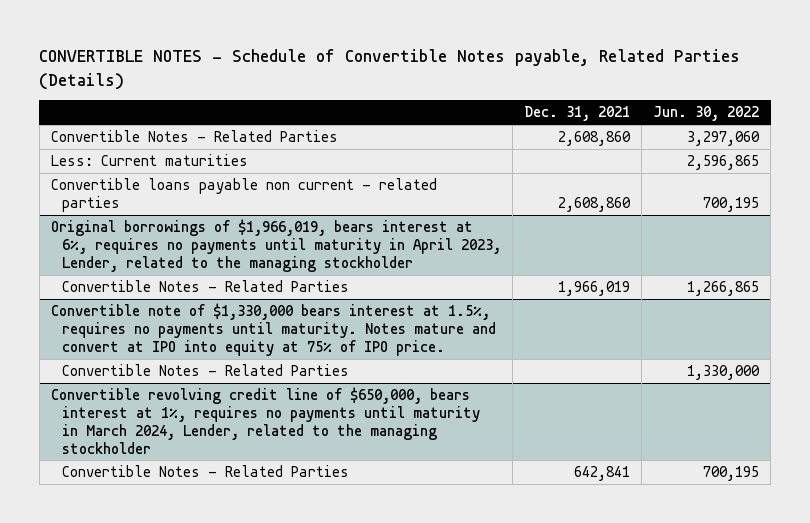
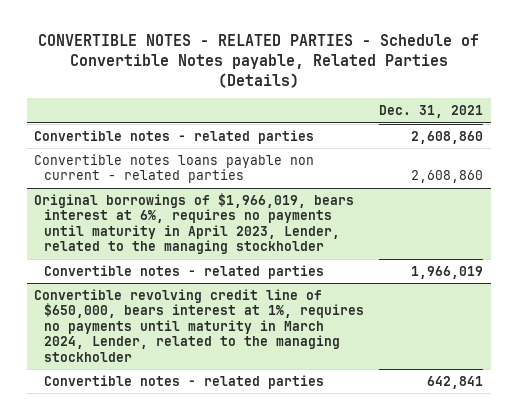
[39,49,741,90] CONVERTIBLE NOTES - Schedule of Convertible Notes payable, Related Parties (Details) -> [37,34,479,88] CONVERTIBLE NOTES - RELATED PARTIES - Schedule of Convertible Notes payable, Related Parties (Details)
[653,106,760,122] Jun. 30, 2022 -> none
[50,154,248,167] Less: Current maturities -> none
[50,130,338,143] Convertible Notes - Related Parties -> [34,129,315,144] Convertible notes - related parties
[50,178,437,212] Convertible loans payable non current - related parties -> [34,153,315,184] Convertible notes loans payable non current - related parties
[50,303,496,356] Convertible note of $1,330,000 bears interest at 1.5%, requires no payments until maturity. Notes mature and convert at IPO into equity at 75% of IPO price. -> none
[61,364,349,377] Convertible Notes - Related Parties -> none
[61,280,349,293] Convertible Notes - Related Parties -> [44,264,325,279] Convertible notes - related parties
[61,465,349,478] Convertible Notes - Related Parties -> [44,374,325,389] Convertible notes - related parties

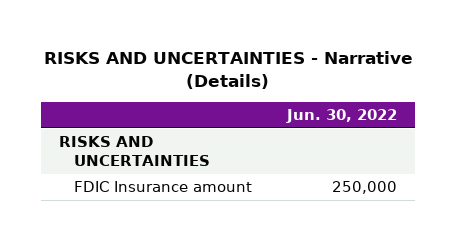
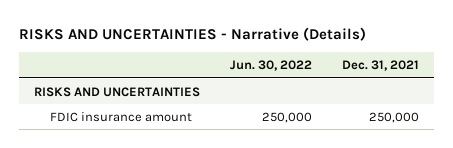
none -> [341,60,419,72] Dec. 31, 2021
[74,181,253,193] FDIC Insurance amount -> [49,111,192,122] FDIC insurance amount

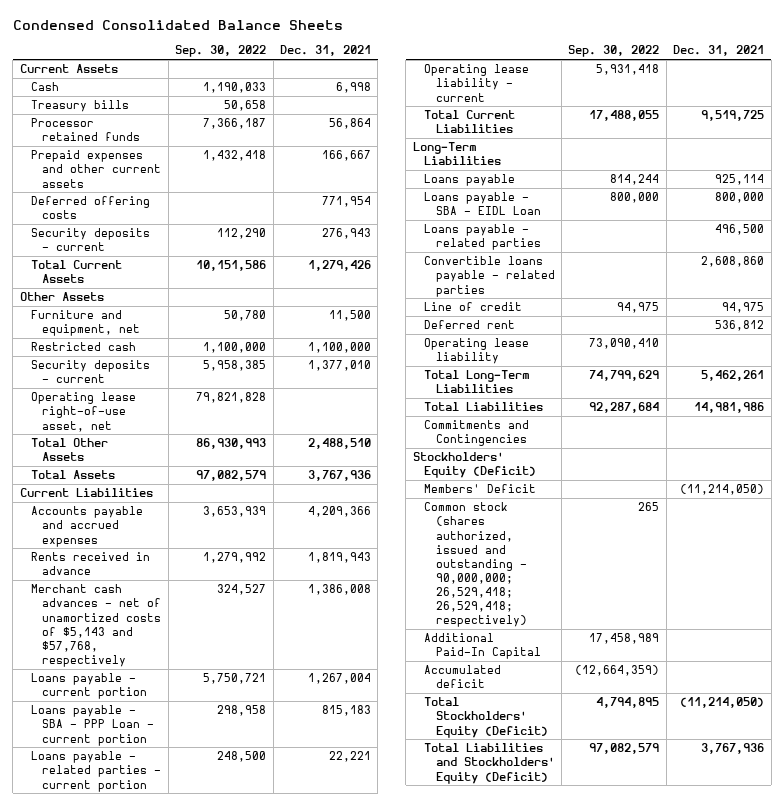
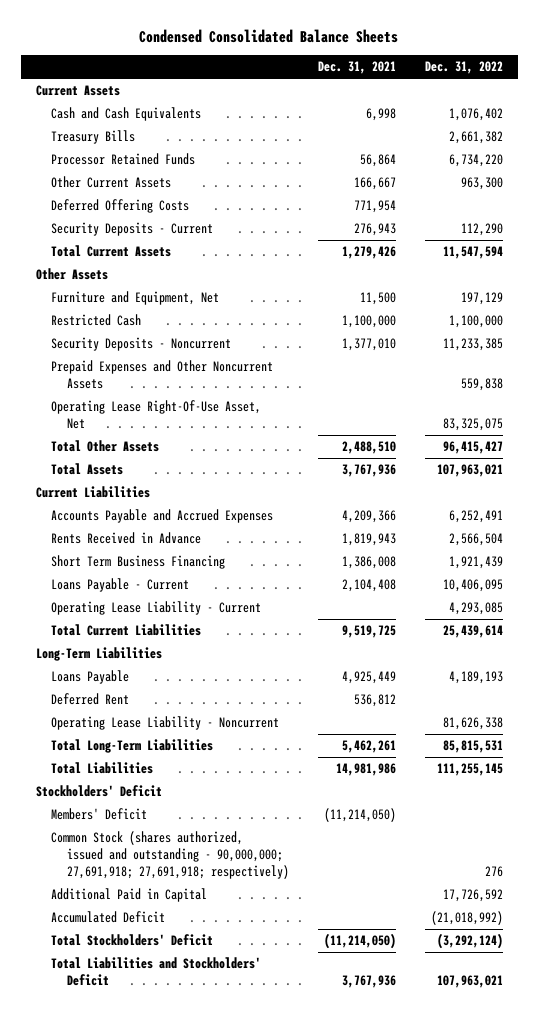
[175,45,267,58] Sep. 30, 2022 -> none
none -> [425,61,504,75] Dec. 31, 2022
[30,82,59,92] Cash -> [51,106,202,121] Cash and Cash Equivalents
[30,100,129,113] Treasury bills -> [51,129,136,144] Treasury Bills
[30,118,141,142] Processor retained funds -> [51,152,196,165] Processor Retained Funds
[30,150,162,188] Prepaid expenses and other current assets -> [51,175,172,188] Other Current Assets
[30,196,150,220] Deferred offering costs -> [51,198,190,213] Deferred Offering Costs
[30,228,150,252] Security deposits - current -> [51,221,214,236] Security Deposits - Current
[30,310,141,337] Furniture and equipment, net -> [51,290,220,305] Furniture and Equipment, Net
[30,342,136,352] Restricted cash -> [51,313,142,326] Restricted Cash
[30,360,150,384] Security deposits - current -> [51,336,232,351] Security Deposits - Noncurrent
none -> [51,359,274,390] Prepaid Expenses and Other Noncurrent Assets
[30,392,136,432] Operating lease right-of-use asset, net -> [51,399,262,430] Operating Lease Right-Of-Use Asset, Net
[30,705,155,746] Loans payable - SBA - PPP Loan - current portion -> none
[30,751,162,792] Loans payable - related parties - current portion -> none
[30,506,143,547] Accounts payable and accrued expenses -> [51,508,274,523] Accounts Payable and Accrued Expenses
[30,552,150,576] Rents received in advance -> [51,531,202,544] Rents Received in Advance
[30,584,162,667] Merchant cash advances - net of unamortized costs of $5,143 and $57,768, respectively -> [51,554,226,569] Short Term Business Financing
[30,673,148,700] Loans payable - current portion -> [51,577,190,592] Loans Payable - Current
[308,673,372,685] 1,267,004 -> [341,578,396,592] 2,104,408
[424,64,530,102] Operating lease liability - current -> [51,600,262,615] Operating Lease Liability - Current
[424,192,541,216] Loans payable - SBA - EIDL Loan -> none
[424,224,541,251] Loans payable - related parties -> none
[424,256,555,297] Convertible loans payable - related parties -> none
[424,302,523,312] Line of credit -> none
[424,174,516,187] Loans payable -> [51,669,130,684] Loans Payable
[715,174,765,186] 925,114 -> [341,670,396,684] 4,925,449
[424,320,516,330] Deferred rent -> [51,692,130,705] Deferred Rent
[424,338,530,365] Operating lease liability -> [51,715,280,730] Operating Lease Liability - Noncurrent
[424,420,530,447] Commitments and Contingencies -> none
[412,452,537,479] Stockholders' Equity (Deficit) -> [35,784,162,797] Stockholders' Deficit
[424,502,527,628] Common stock (shares authorized, issued and outstanding - 90,000,000; 26,529,418; 26,529,418; respectively) -> [51,830,289,880] Common Stock (shares authorized, issued and outstanding - 90,000,000; 27,691,918; 27,691,918; respectively)
[424,633,541,660] Additional Paid-In Capital -> [51,887,208,902] Additional Paid in Capital
[424,665,502,689] Accumulated deficit -> [51,910,166,923] Accumulated Deficit
[424,697,548,738] Total Stockholders' Equity (Deficit) -> [51,933,214,946] Total Stockholders' Deficit
[424,743,555,784] Total Liabilities and Stockholders' Equity (Deficit) -> [51,956,262,987] Total Liabilities and Stockholders' Deficit

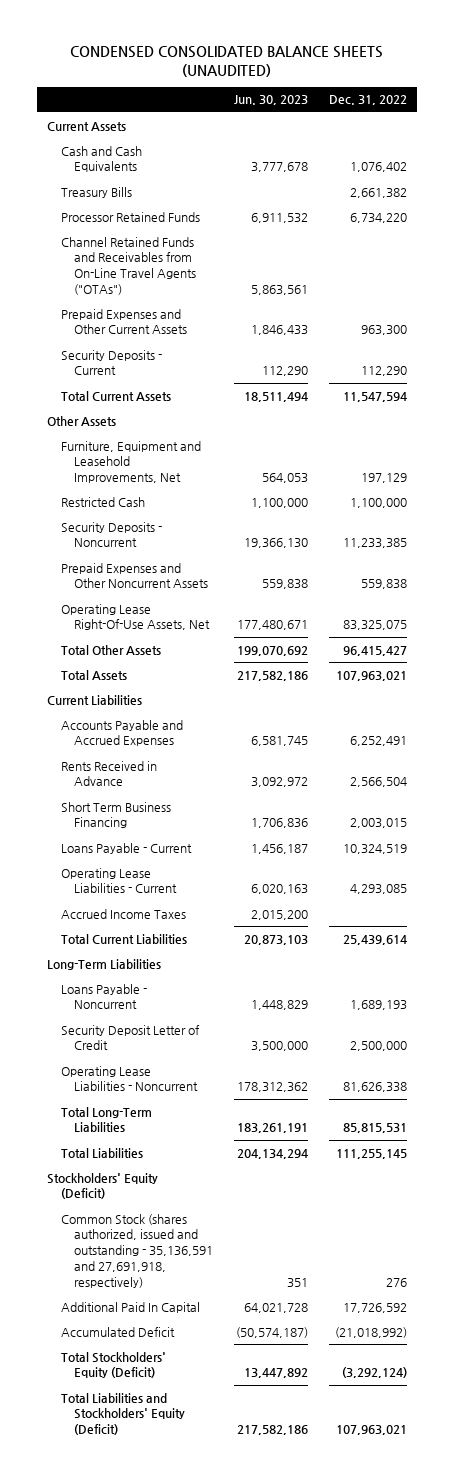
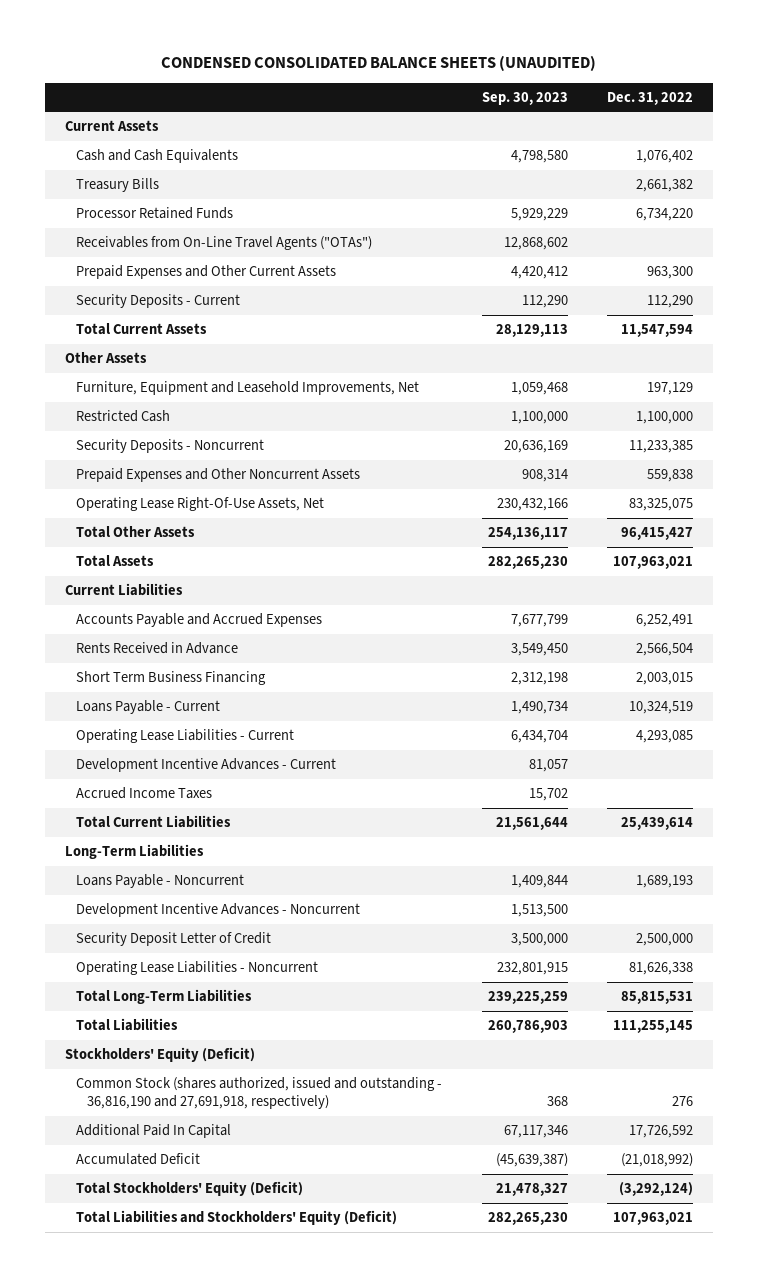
[233,95,308,106] Jun. 30, 2023 -> none
none -> [481,91,568,105] Sep. 30, 2023
[60,236,197,295] Channel Retained Funds and Receivables from On-Line Travel Agents ("OTAs") -> [75,236,372,251] Receivables from On-Line Travel Agents ("OTAs")
none -> [75,758,336,773] Development Incentive Advances - Current
none -> [75,903,360,918] Development Incentive Advances - Noncurrent
[60,1213,214,1288] Common Stock (shares authorized, issued and outstanding - 35,136,591 and 27,691,918, respectively) -> [75,1077,442,1110] Common Stock (shares authorized, issued and outstanding - 36,816,190 and 27,691,918, respectively)

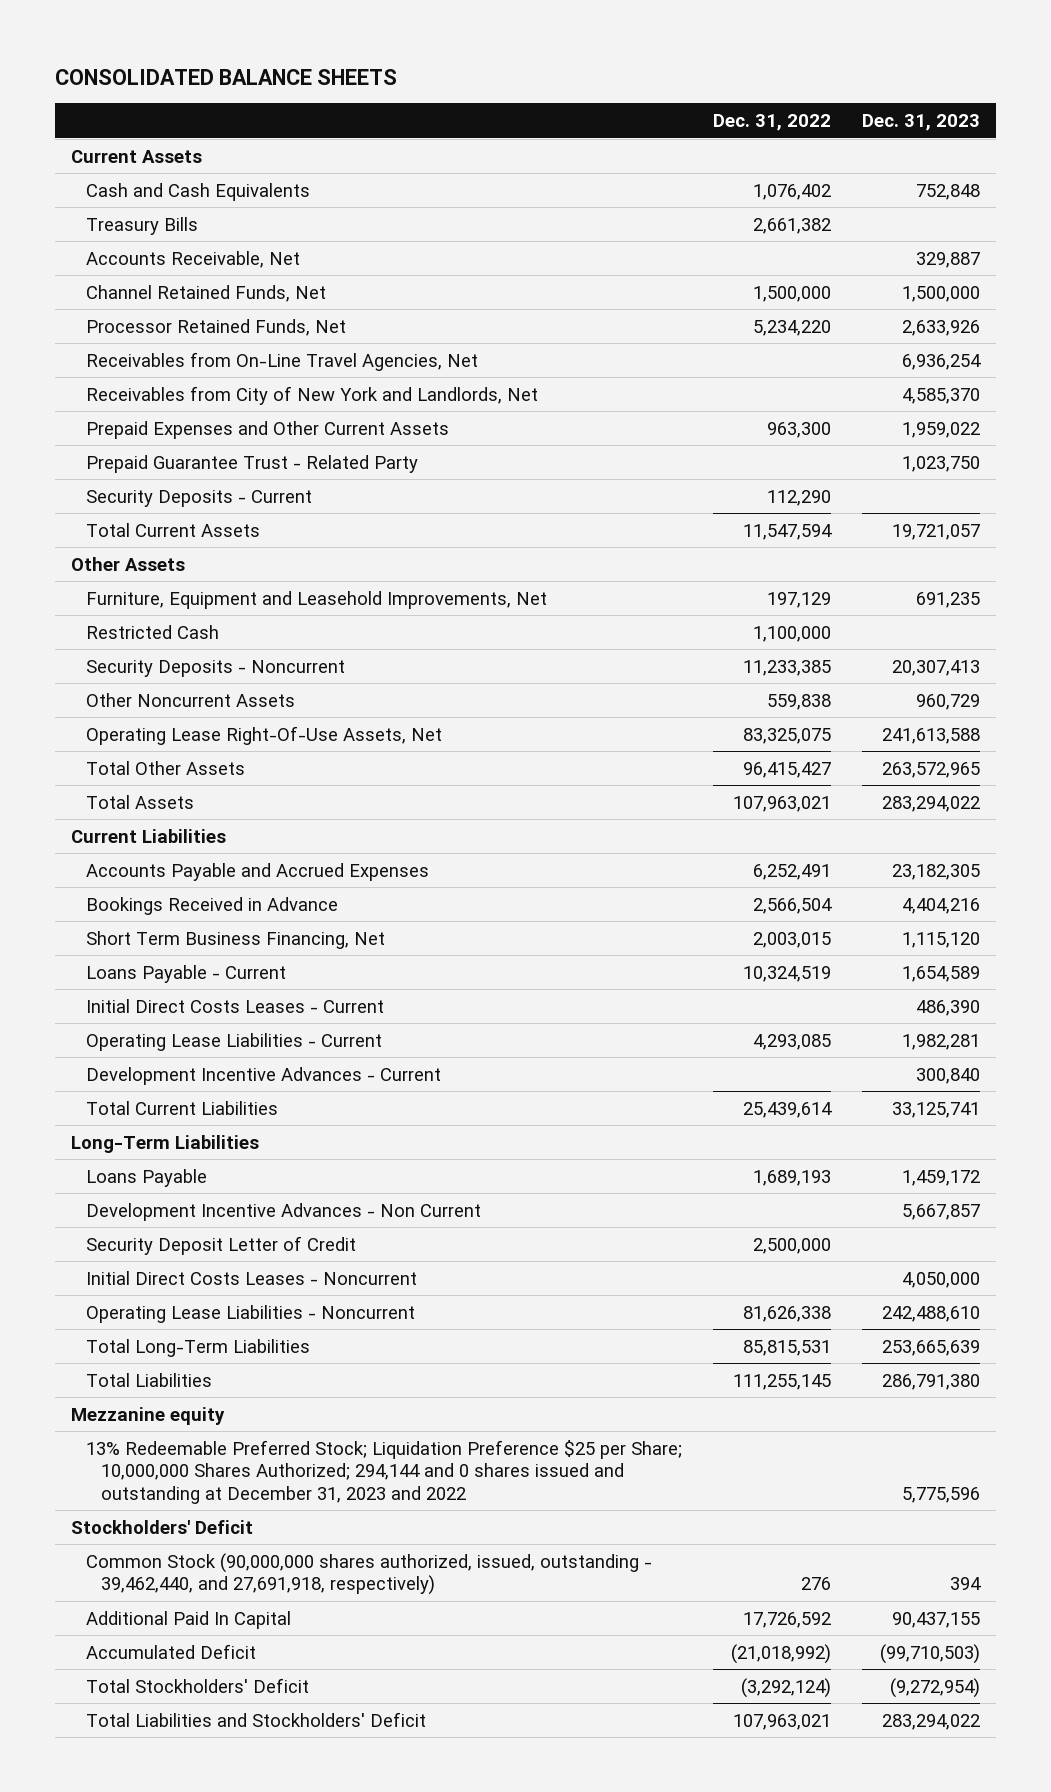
[161,54,597,71] CONDENSED CONSOLIDATED BALANCE SHEETS (UNAUDITED) -> [55,68,398,85] CONSOLIDATED BALANCE SHEETS
[481,91,568,105] Sep. 30, 2023 -> none
none -> [862,114,981,132] Dec. 31, 2023
none -> [86,250,301,268] Accounts Receivable, Net
none -> [86,284,327,302] Channel Retained Funds, Net
[75,207,233,220] Processor Retained Funds -> [86,318,347,336] Processor Retained Funds, Net
[636,208,694,222] 6,734,220 -> [753,319,832,336] 5,234,220
[75,236,372,251] Receivables from On-Line Travel Agents ("OTAs") -> [86,351,479,371] Receivables from On-Line Travel Agencies, Net
none -> [86,385,539,405] Receivables from City of New York and Landlords, Net
none -> [86,454,419,473] Prepaid Guarantee Trust - Related Party
[75,468,360,483] Prepaid Expenses and Other Noncurrent Assets -> [86,692,296,707] Other Noncurrent Assets
[75,642,238,655] Rents Received in Advance -> [86,896,339,915] Bookings Received in Advance
[75,671,266,686] Short Term Business Financing -> [86,930,386,949] Short Term Business Financing, Net
none -> [86,998,385,1013] Initial Direct Costs Leases - Current
[75,787,212,800] Accrued Income Taxes -> none
[75,874,244,889] Loans Payable - Noncurrent -> [86,1168,208,1187] Loans Payable
[75,903,360,918] Development Incentive Advances - Noncurrent -> [86,1202,482,1221] Development Incentive Advances - Non Current
none -> [86,1270,418,1285] Initial Direct Costs Leases - Noncurrent
none -> [70,1406,225,1425] Mezzanine equity
none -> [86,1439,683,1504] 13% Redeemable Preferred Stock; Liquidation Preference $25 per Share; 10,000,000 Shares Authorized; 294,144 and 0 shares issued and outstanding at December 31, 2023 and 2022
[65,1047,256,1063] Stockholders' Equity (Deficit) -> [70,1519,253,1534] Stockholders' Deficit
[75,1077,442,1110] Common Stock (shares authorized, issued and outstanding - 36,816,190 and 27,691,918, respectively) -> [86,1552,653,1596] Common Stock (90,000,000 shares authorized, issued, outstanding - 39,462,440, and 27,691,918, respectively)
[75,1181,303,1197] Total Stockholders' Equity (Deficit) -> [86,1677,310,1693] Total Stockholders' Deficit
[75,1210,397,1226] Total Liabilities and Stockholders' Equity (Deficit) -> [86,1711,427,1727] Total Liabilities and Stockholders' Deficit

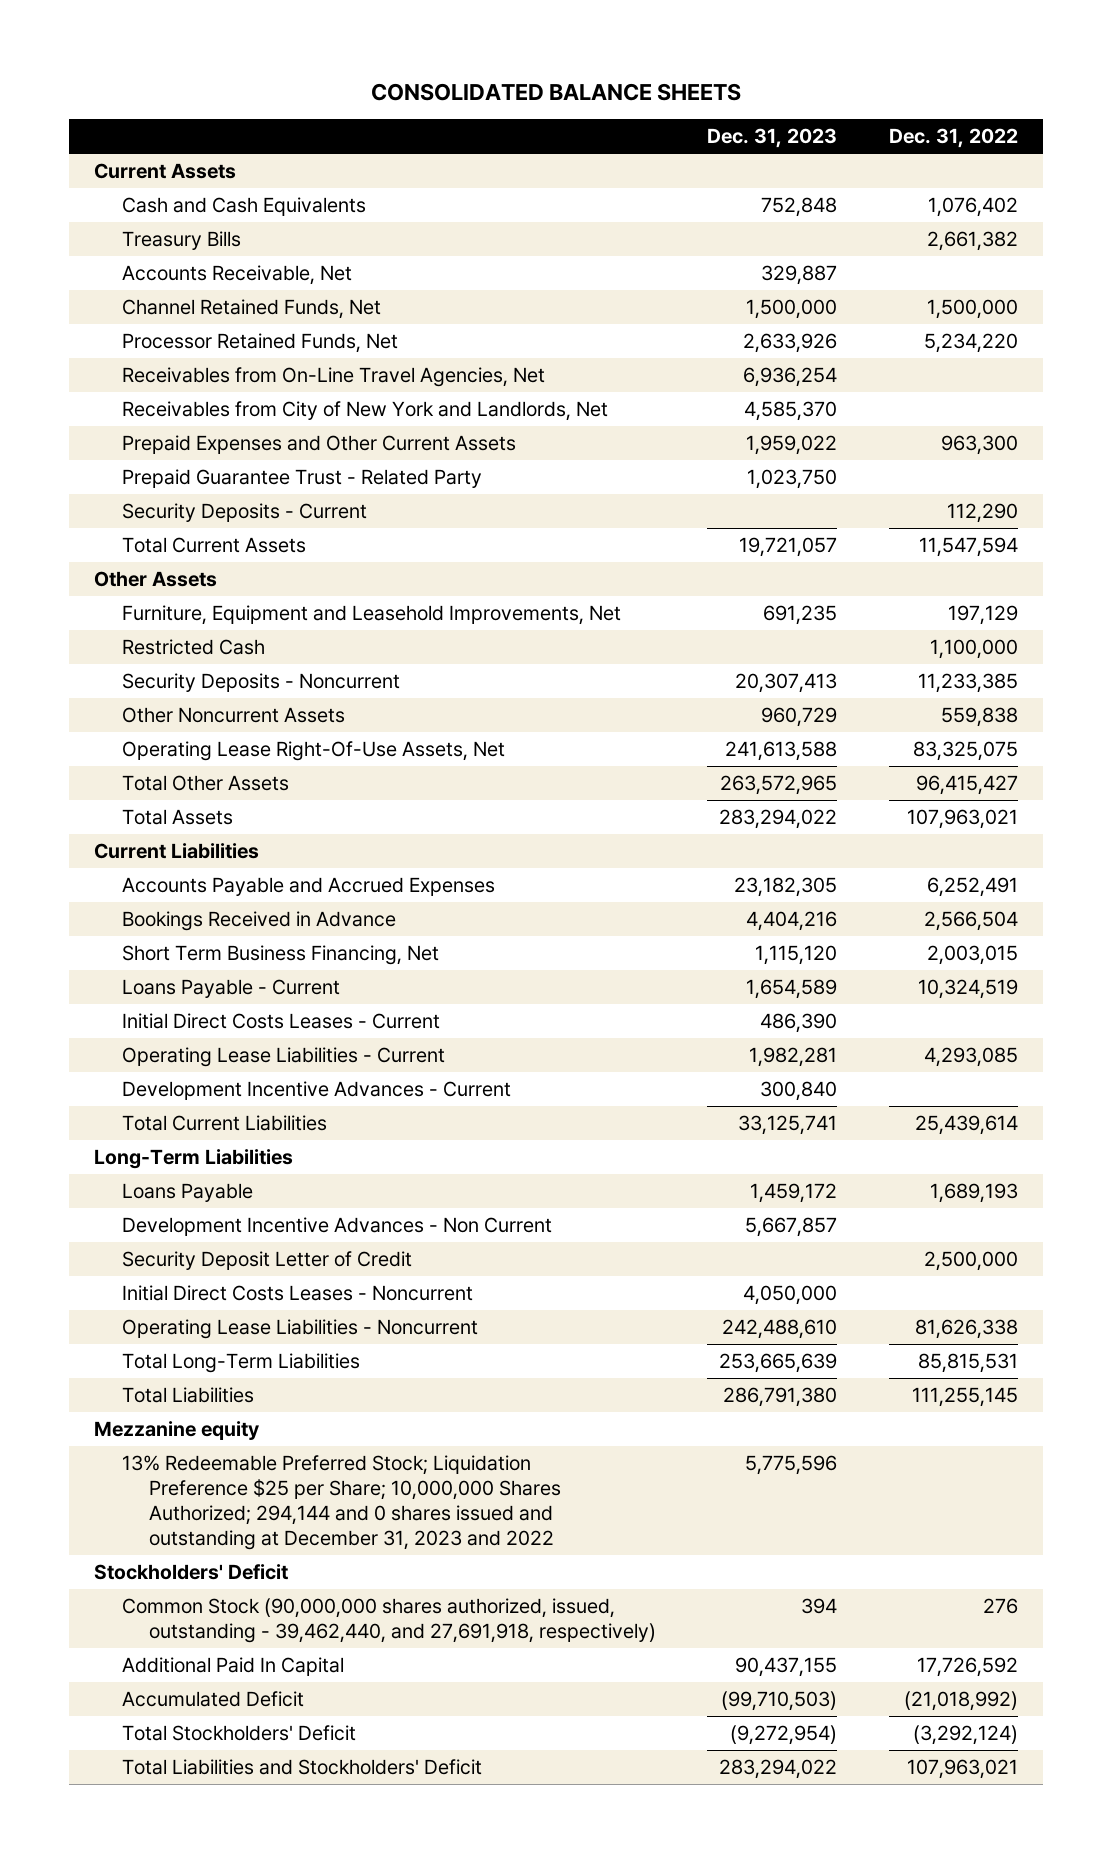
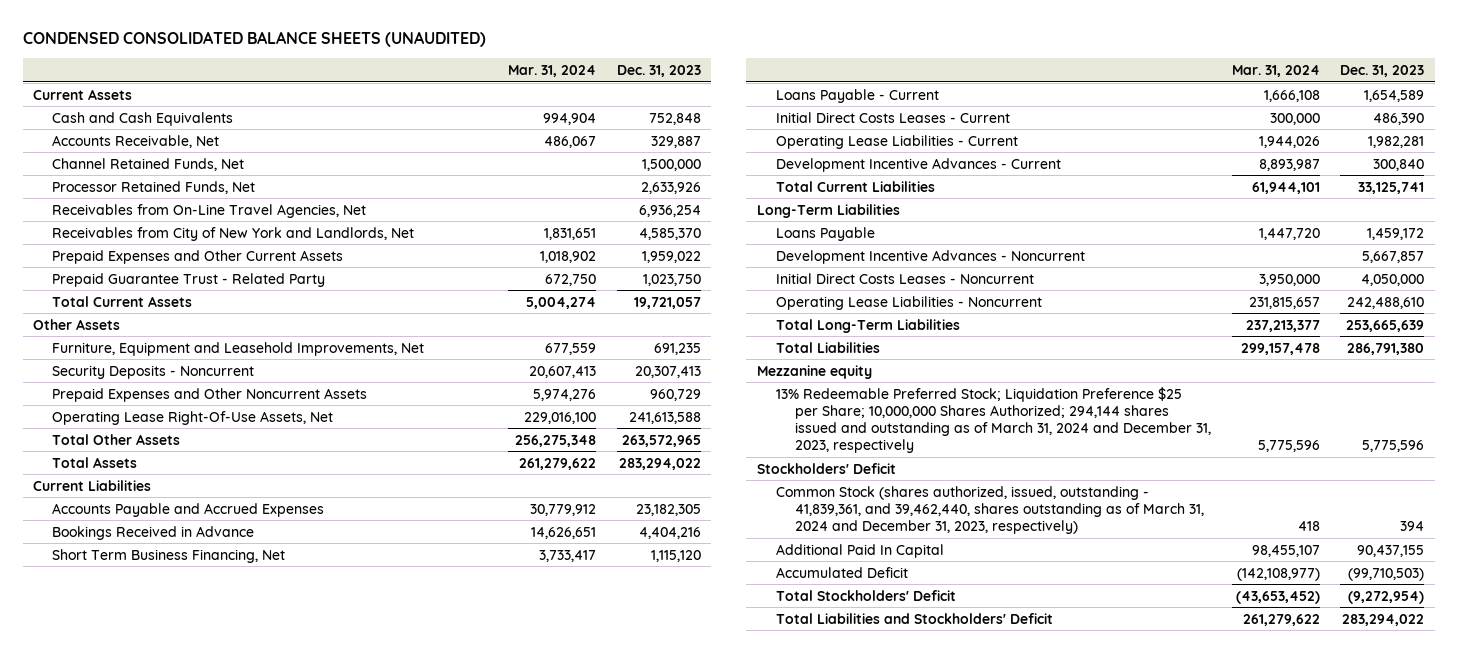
[371,82,742,101] CONSOLIDATED BALANCE SHEETS -> [22,31,486,48] CONDENSED CONSOLIDATED BALANCE SHEETS (UNAUDITED)
[888,128,1018,149] Dec. 31, 2022 -> none
none -> [508,65,597,78] Mar. 31, 2024
[121,231,241,251] Treasury Bills -> none
[121,503,367,523] Security Deposits - Current -> none
[121,639,265,656] Restricted Cash -> none
[121,707,345,724] Other Noncurrent Assets -> [52,387,368,402] Prepaid Expenses and Other Noncurrent Assets
[121,1251,412,1271] Security Deposit Letter of Credit -> none
[121,1217,552,1237] Development Incentive Advances - Non Current -> [775,249,1085,264] Development Incentive Advances - Noncurrent
[121,1455,562,1550] 13% Redeemable Preferred Stock; Liquidation Preference $25 per Share; 10,000,000 Shares Authorized; 294,144 and 0 shares issued and outstanding at December 31, 2023 and 2022 -> [775,386,1212,454] 13% Redeemable Preferred Stock; Liquidation Preference $25 per Share; 10,000,000 Shares Authorized; 294,144 shares issued and outstanding as of March 31, 2024 and December 31, 2023, respectively
[121,1598,657,1643] Common Stock (90,000,000 shares authorized, issued, outstanding - 39,462,440, and 27,691,918, respectively) -> [775,485,1205,535] Common Stock (shares authorized, issued, outstanding - 41,839,361, and 39,462,440, shares outstanding as of March 31, 2024 and December 31, 2023, respectively)

